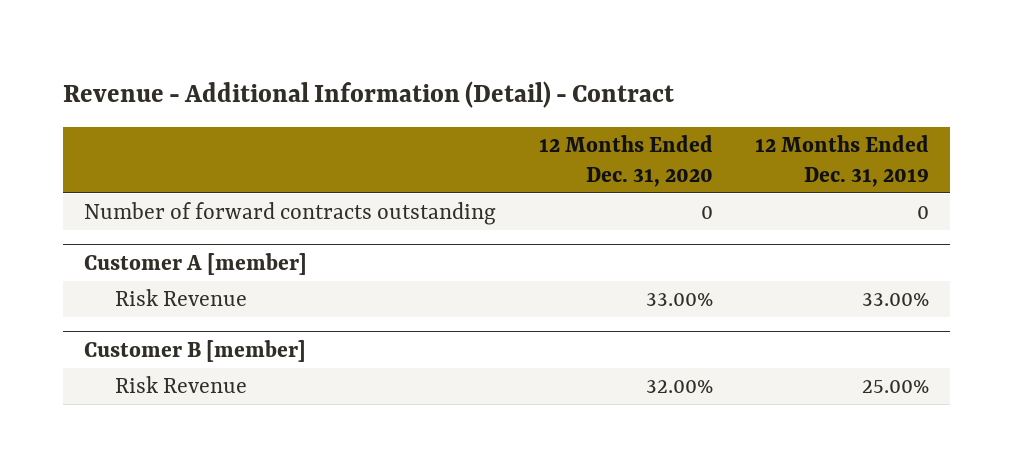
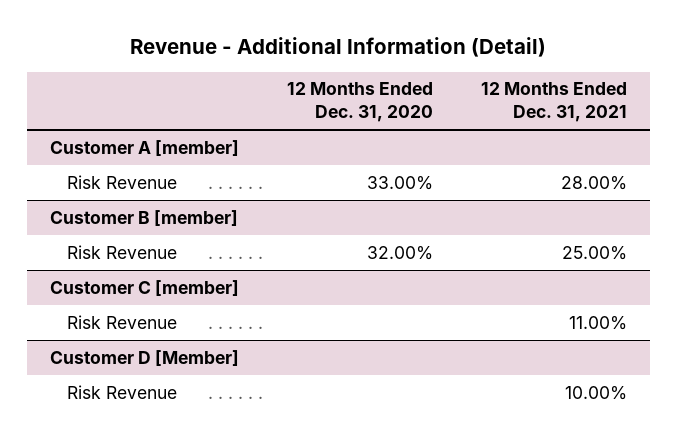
[63,81,675,109] Revenue - Additional Information (Detail) - Contract -> [130,36,547,57] Revenue - Additional Information (Detail)
[755,135,930,187] 12 Months Ended Dec. 31, 2019 -> none
none -> [480,82,627,123] 12 Months Ended Dec. 31, 2021
[84,202,497,226] Number of forward contracts outstanding -> none
none -> [50,279,240,296] Customer C [member]
none -> [66,314,177,329] Risk Revenue
none -> [50,349,240,366] Customer D [Member]
none -> [66,384,177,399] Risk Revenue

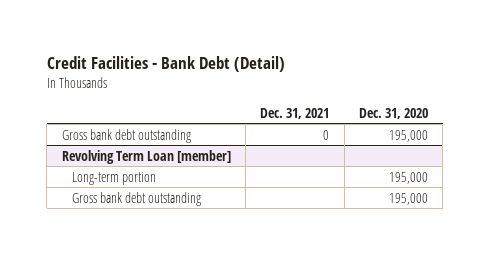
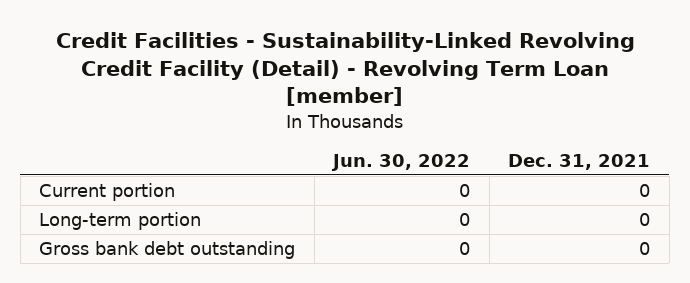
[46,55,285,72] Credit Facilities - Bank Debt (Detail) -> [55,31,635,107] Credit Facilities - Sustainability-Linked Revolving Credit Facility (Detail) - Revolving Term Loan [member]
[358,107,428,119] Dec. 31, 2020 -> none
none -> [331,153,471,171] Jun. 30, 2022
none -> [39,183,176,202] Current portion
none -> [39,212,202,231] Long-term portion
[61,149,231,164] Revolving Term Loan [member] -> none
[71,171,156,185] Long-term portion -> none
[71,191,201,206] Gross bank debt outstanding -> none

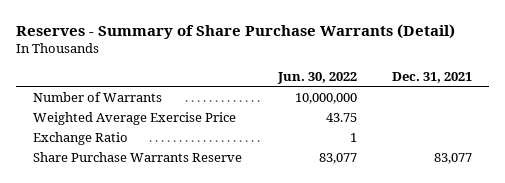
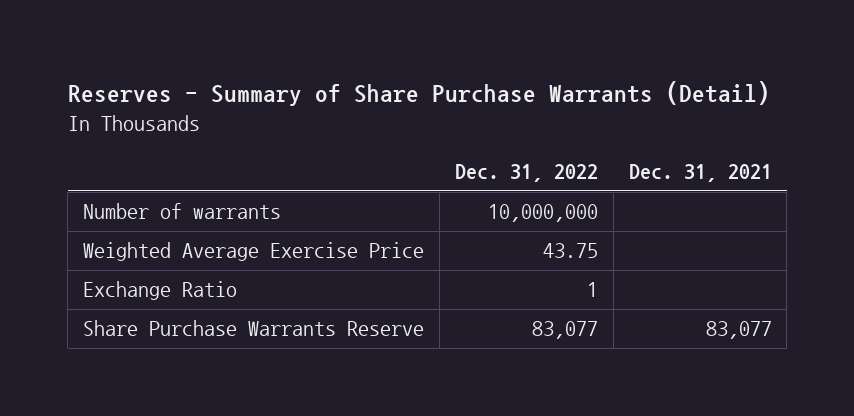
[276,71,357,84] Jun. 30, 2022 -> none
none -> [454,164,598,183] Dec. 31, 2022
[33,91,163,102] Number of Warrants -> [82,203,281,220] Number of warrants

